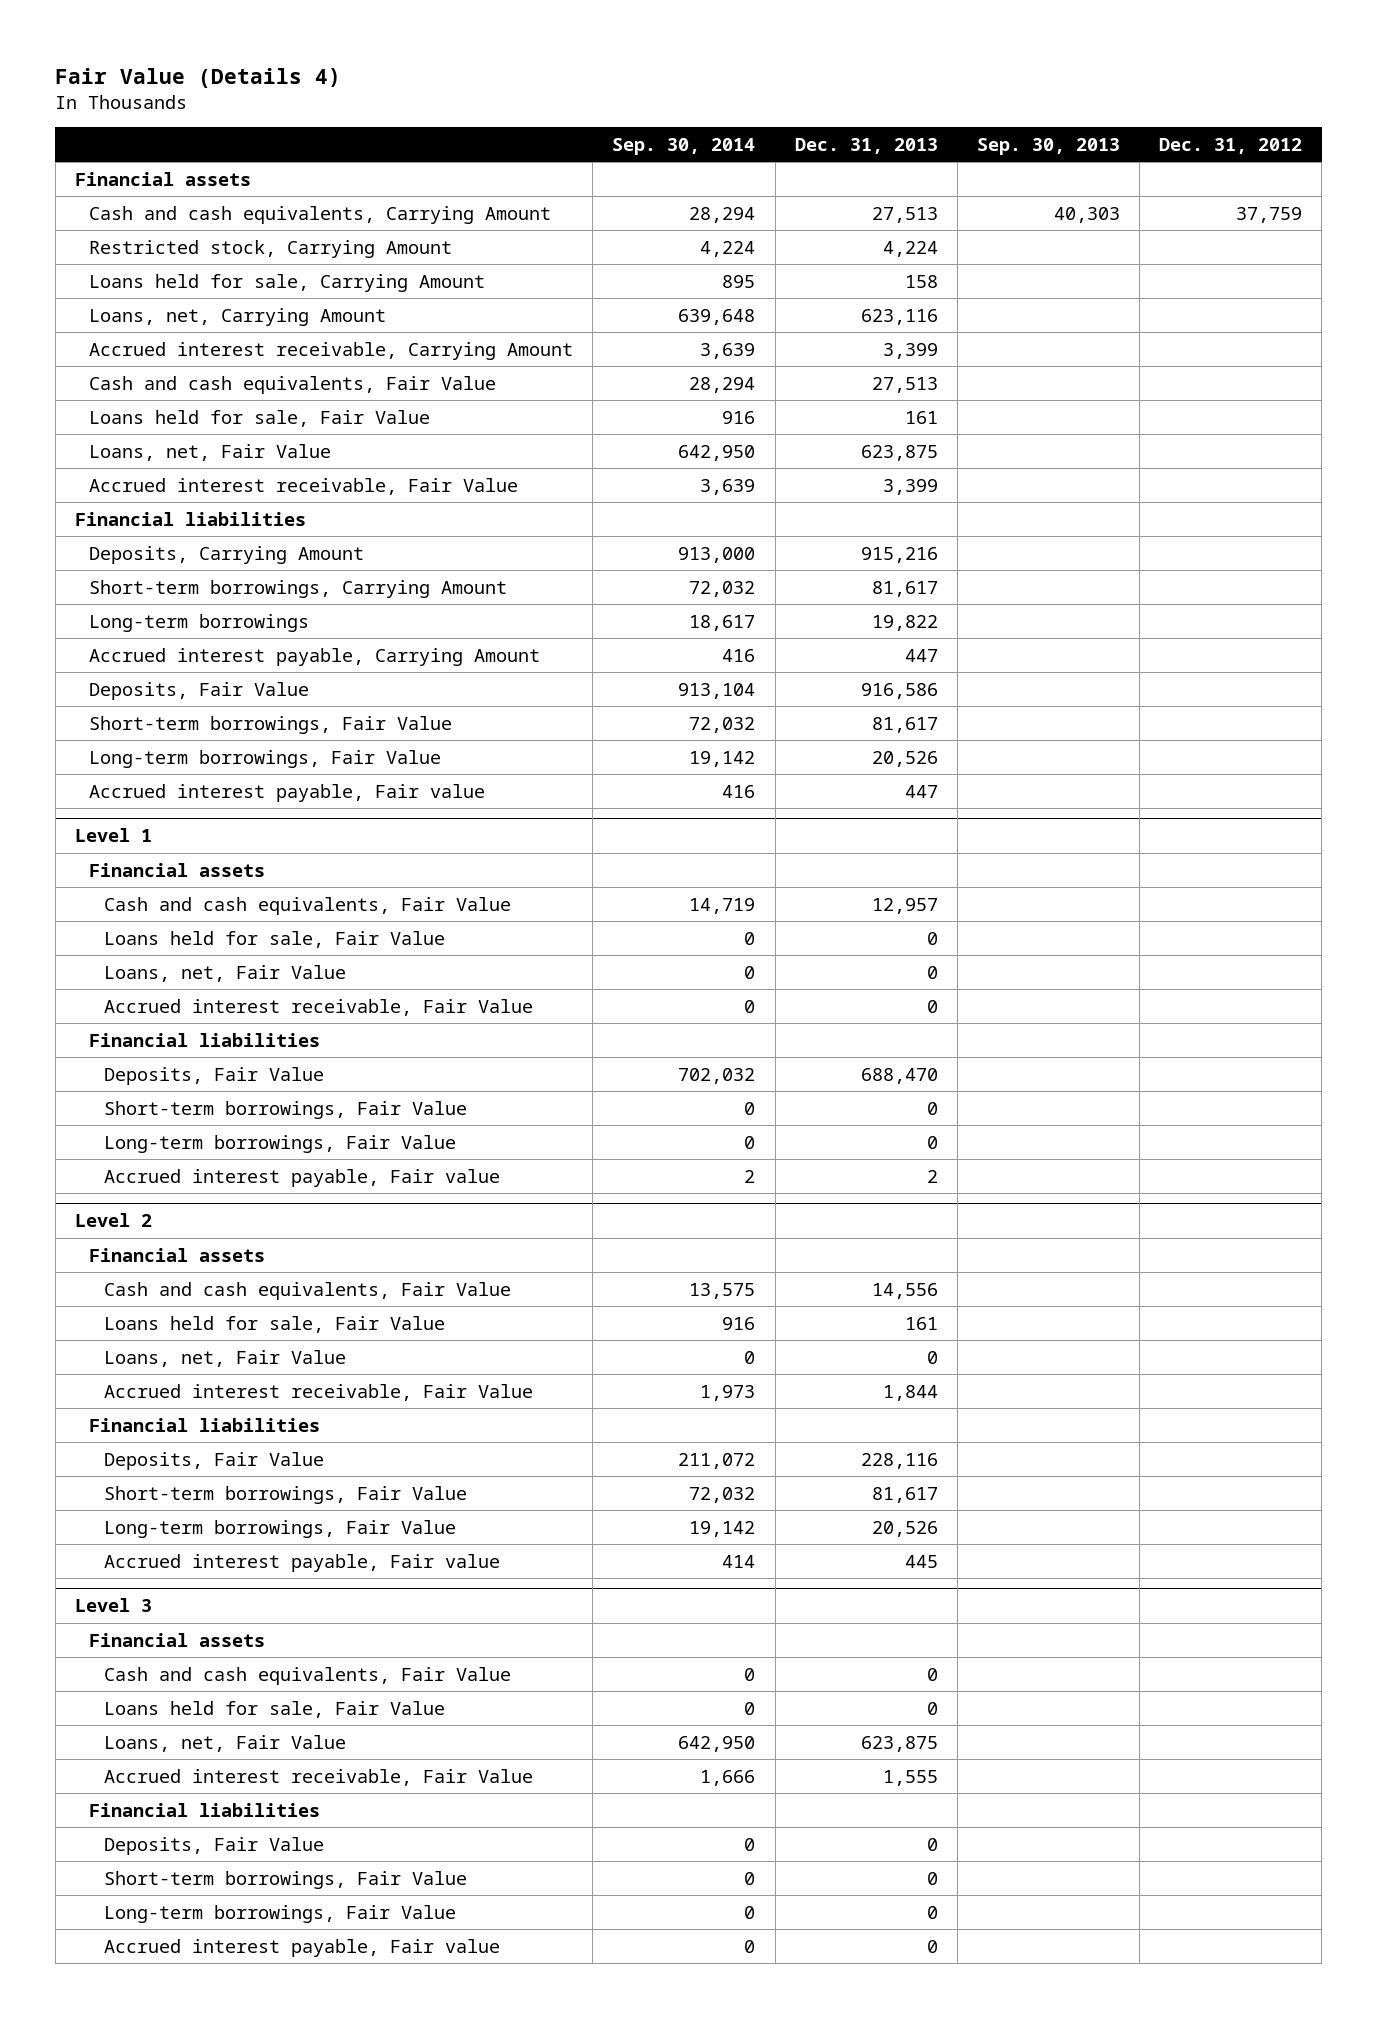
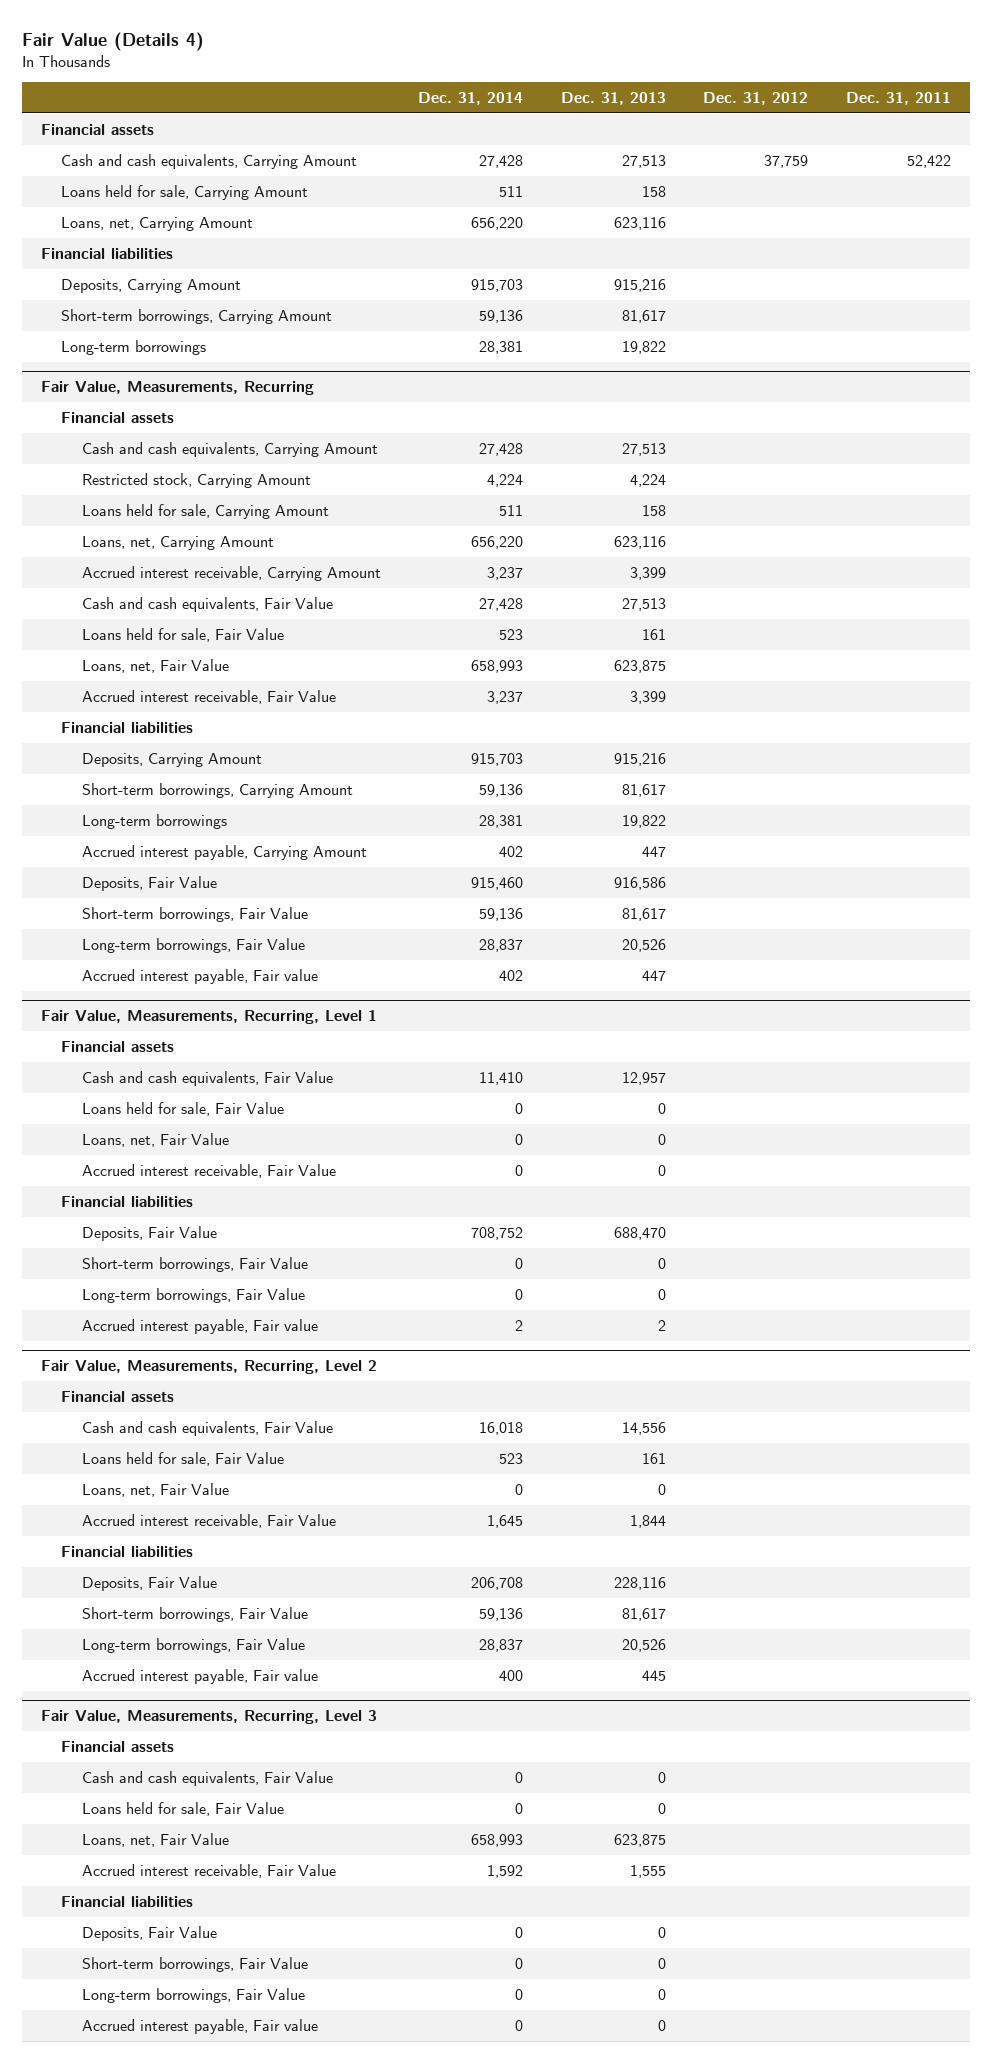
[612,137,756,155] Sep. 30, 2014 -> none
[976,137,1120,155] Sep. 30, 2013 -> none
none -> [418,91,524,105] Dec. 31, 2014
none -> [845,91,951,105] Dec. 31, 2011
none -> [61,184,309,200] Loans held for sale, Carrying Amount
none -> [61,216,254,231] Loans, net, Carrying Amount
none -> [41,247,174,259] Financial liabilities
none -> [61,278,242,293] Deposits, Carrying Amount
none -> [61,308,333,324] Short-term borrowings, Carrying Amount
none -> [61,339,207,355] Long-term borrowings
none -> [41,381,315,396] Fair Value, Measurements, Recurring
none -> [61,411,175,423] Financial assets
none -> [81,441,378,457] Cash and cash equivalents, Carrying Amount
[75,828,153,843] Level 1 -> none
none -> [41,1010,378,1025] Fair Value, Measurements, Recurring, Level 1
[75,1213,153,1228] Level 2 -> none
none -> [41,1360,378,1375] Fair Value, Measurements, Recurring, Level 2
[75,1598,153,1613] Level 3 -> none
none -> [41,1710,378,1725] Fair Value, Measurements, Recurring, Level 3

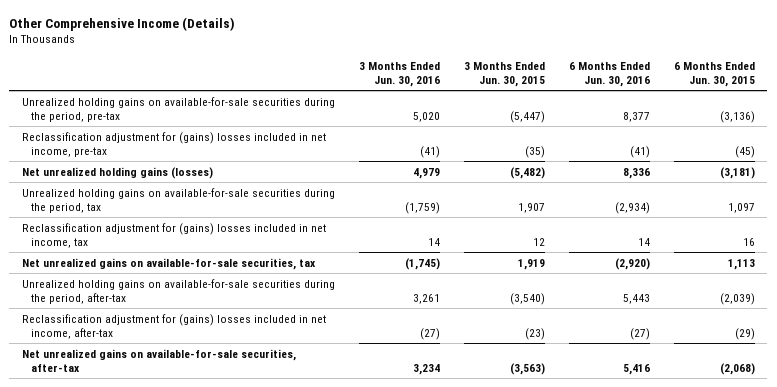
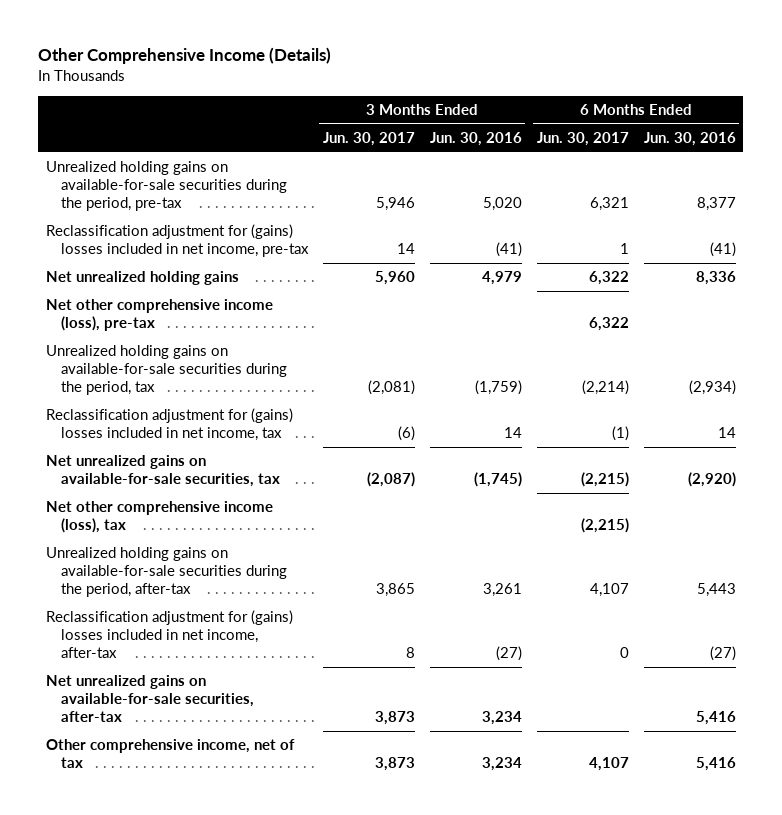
[463,61,545,88] 3 Months Ended Jun. 30, 2015 -> none
[673,61,755,88] 6 Months Ended Jun. 30, 2015 -> none
none -> [322,132,415,147] Jun. 30, 2017
none -> [536,132,629,147] Jun. 30, 2017
[21,166,213,179] Net unrealized holding gains (losses) -> [45,271,239,286] Net unrealized holding gains
none -> [45,299,273,332] Net other comprehensive income (loss), pre-tax
none -> [45,501,273,534] Net other comprehensive income (loss), tax
none -> [45,739,295,769] Other comprehensive income, net of tax

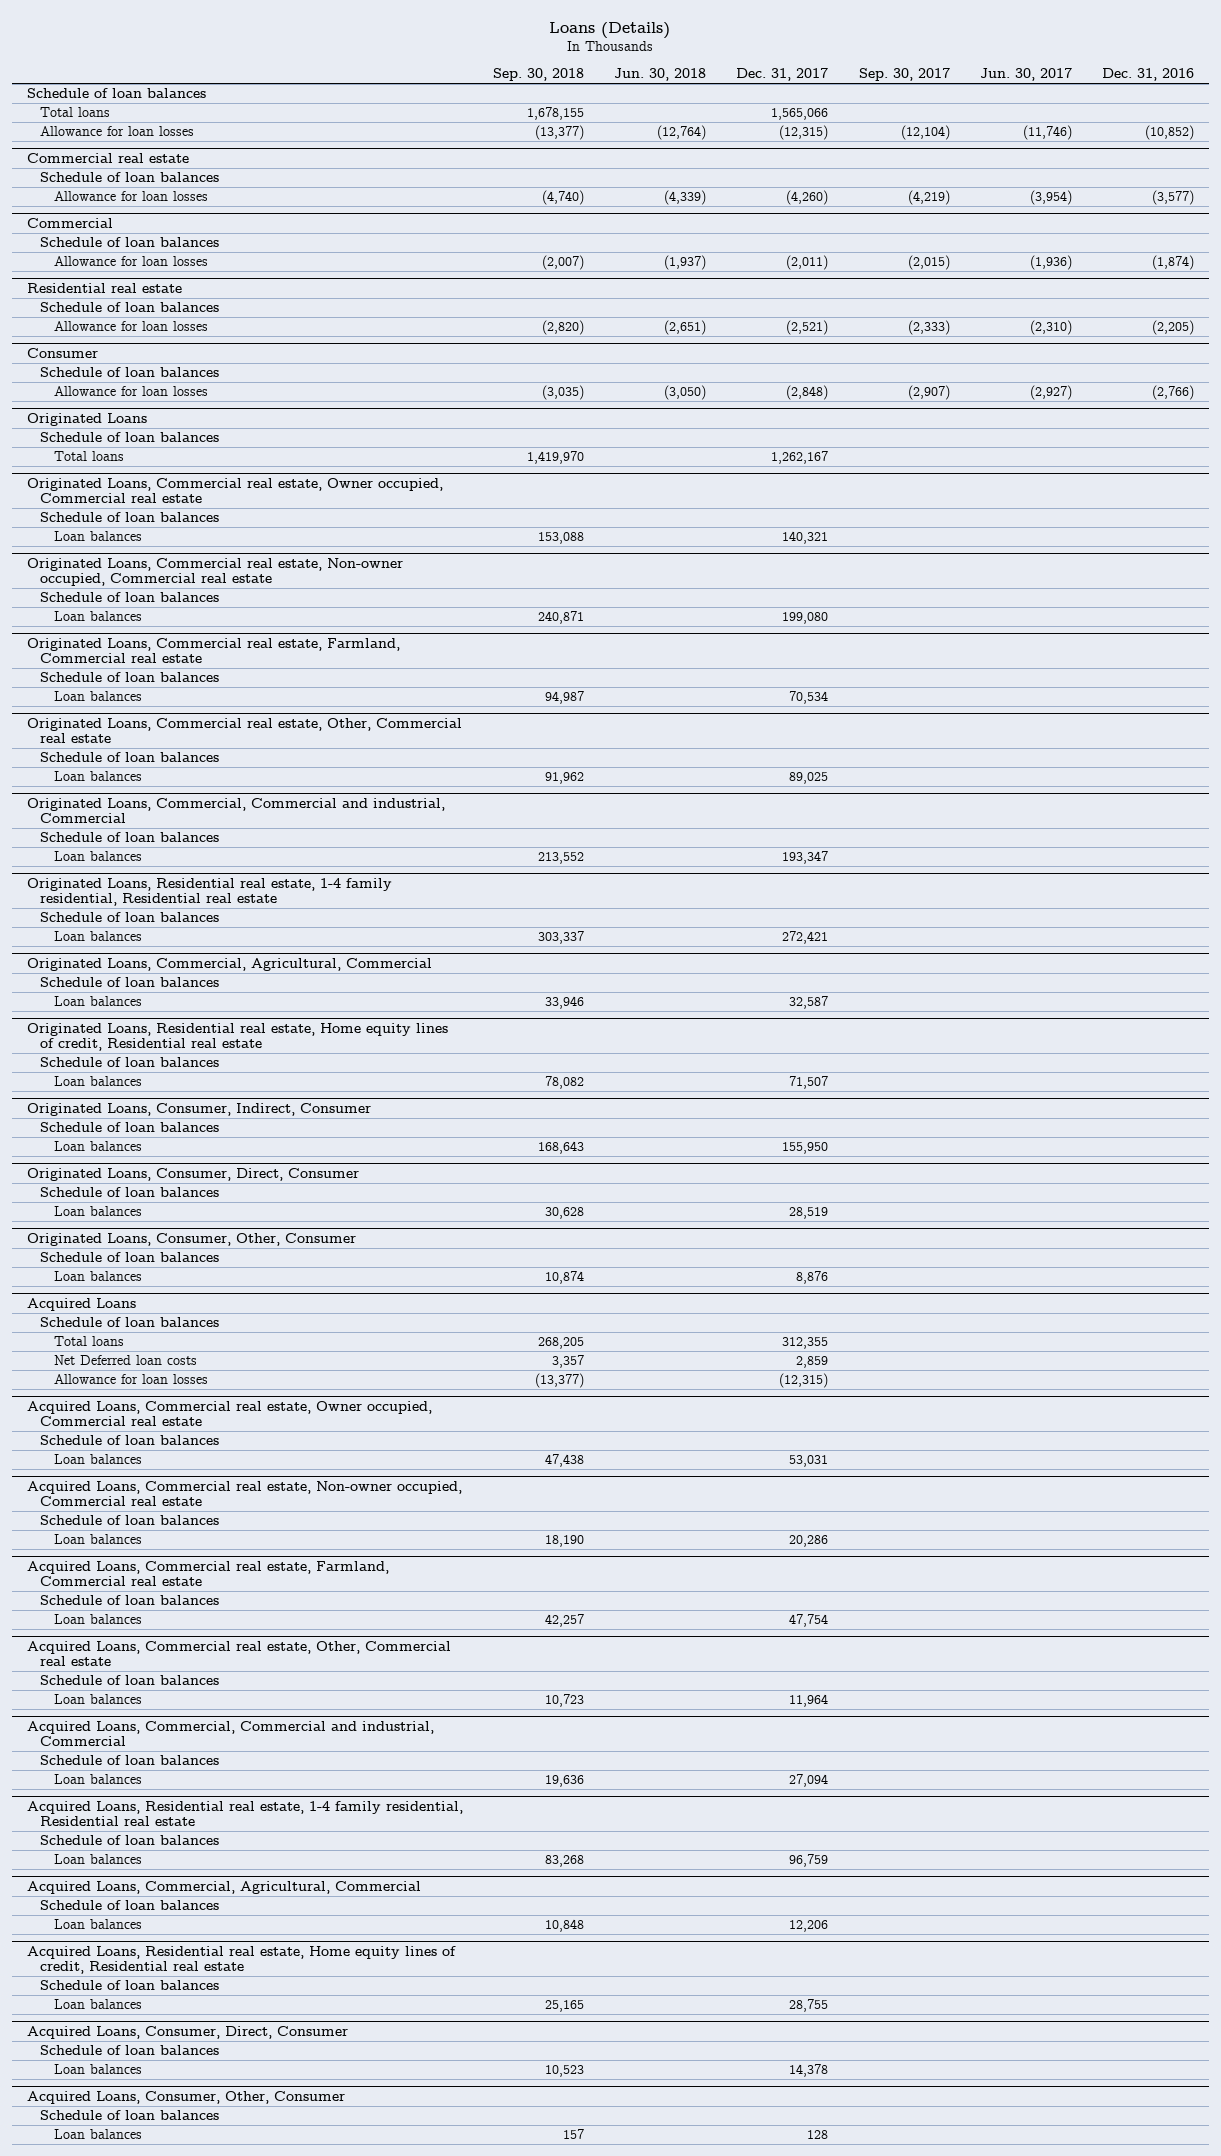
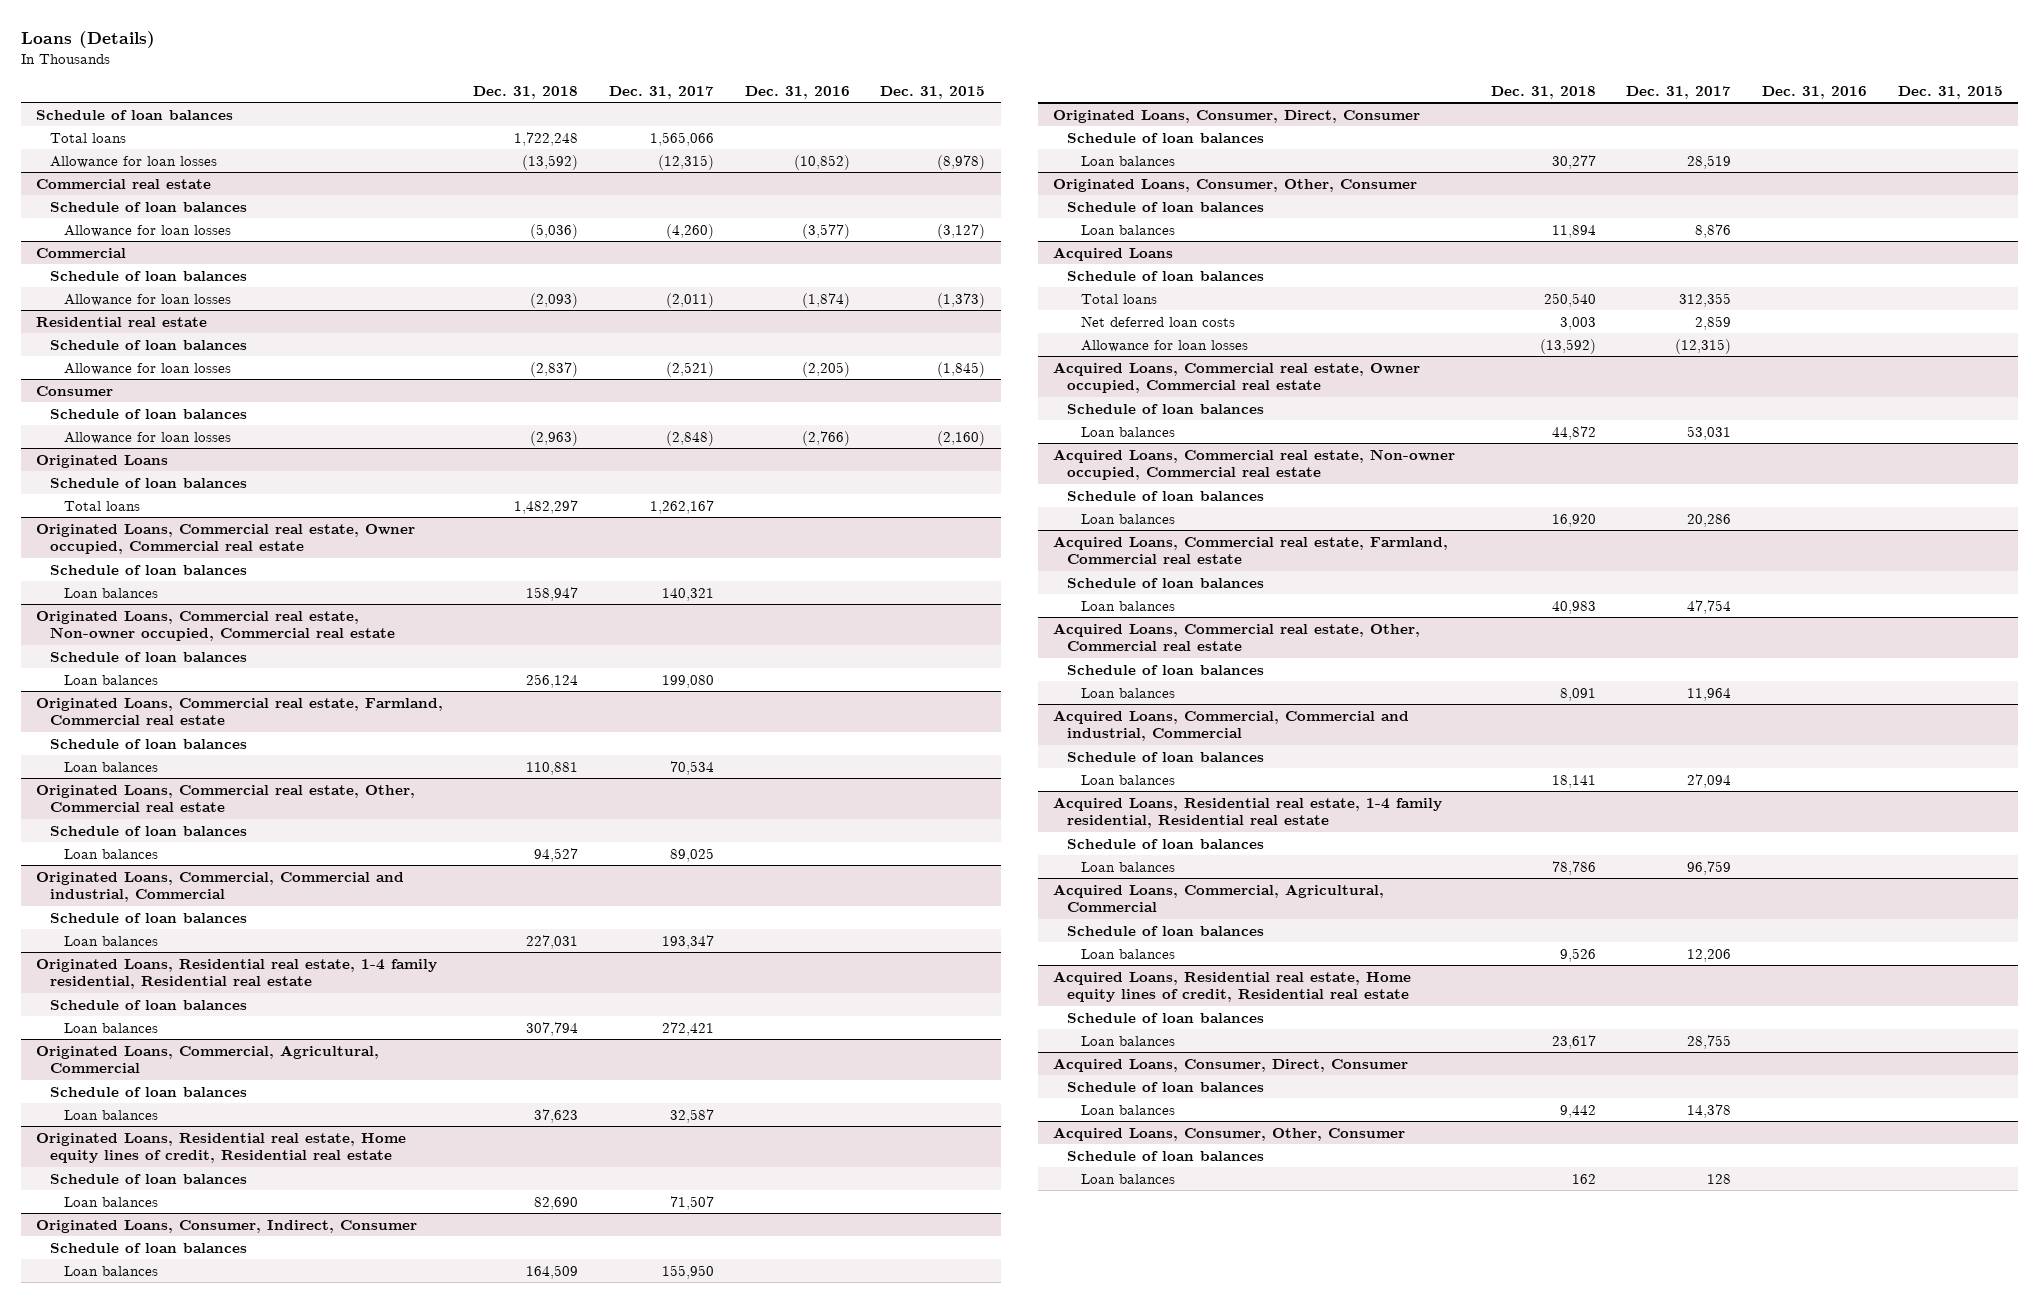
[493,68,585,82] Sep. 30, 2018 -> none
[614,68,707,82] Jun. 30, 2018 -> none
[858,68,950,82] Sep. 30, 2017 -> none
[979,68,1072,82] Jun. 30, 2017 -> none
none -> [473,85,579,99] Dec. 31, 2018
none -> [880,85,986,99] Dec. 31, 2015
[53,1355,197,1366] Net Deferred loan costs -> [1081,315,1236,327] Net deferred loan costs

